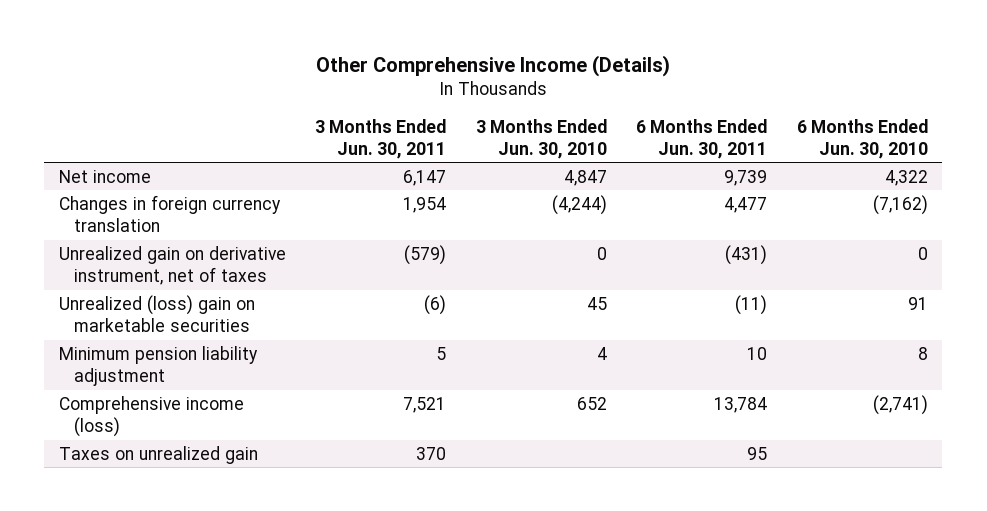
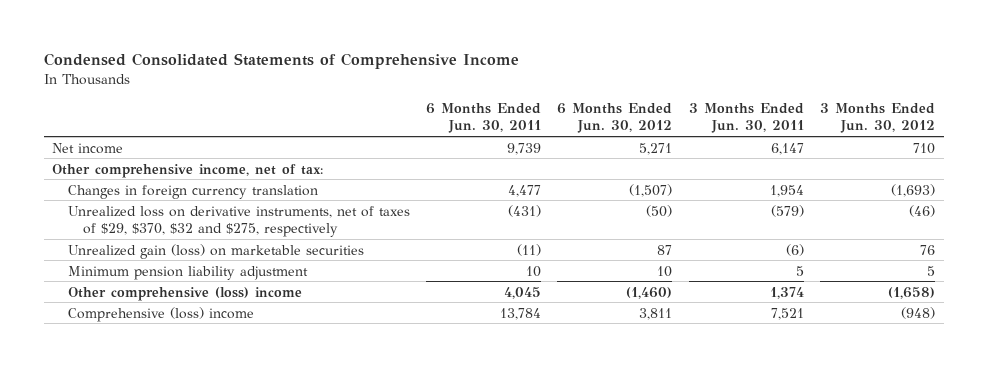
[316,54,671,77] Other Comprehensive Income (Details) -> [43,53,519,70] Condensed Consolidated Statements of Comprehensive Income
[475,118,607,159] 3 Months Ended Jun. 30, 2010 -> none
[796,118,928,159] 6 Months Ended Jun. 30, 2010 -> none
none -> [557,103,673,134] 6 Months Ended Jun. 30, 2012
none -> [820,103,936,134] 3 Months Ended Jun. 30, 2012
none -> [51,163,323,178] Other comprehensive income, net of tax:
[58,245,286,286] Unrealized gain on derivative instrument, net of taxes -> [67,205,410,237] Unrealized loss on derivative instruments, net of taxes of $29, $370, $32 and $275, respectively
[58,294,255,333] Unrealized (loss) gain on marketable securities -> [67,243,364,259] Unrealized gain (loss) on marketable securities
[58,445,258,464] Taxes on unrealized gain -> none
none -> [67,286,302,301] Other comprehensive (loss) income
[58,395,244,438] Comprehensive income (loss) -> [67,306,254,322] Comprehensive (loss) income

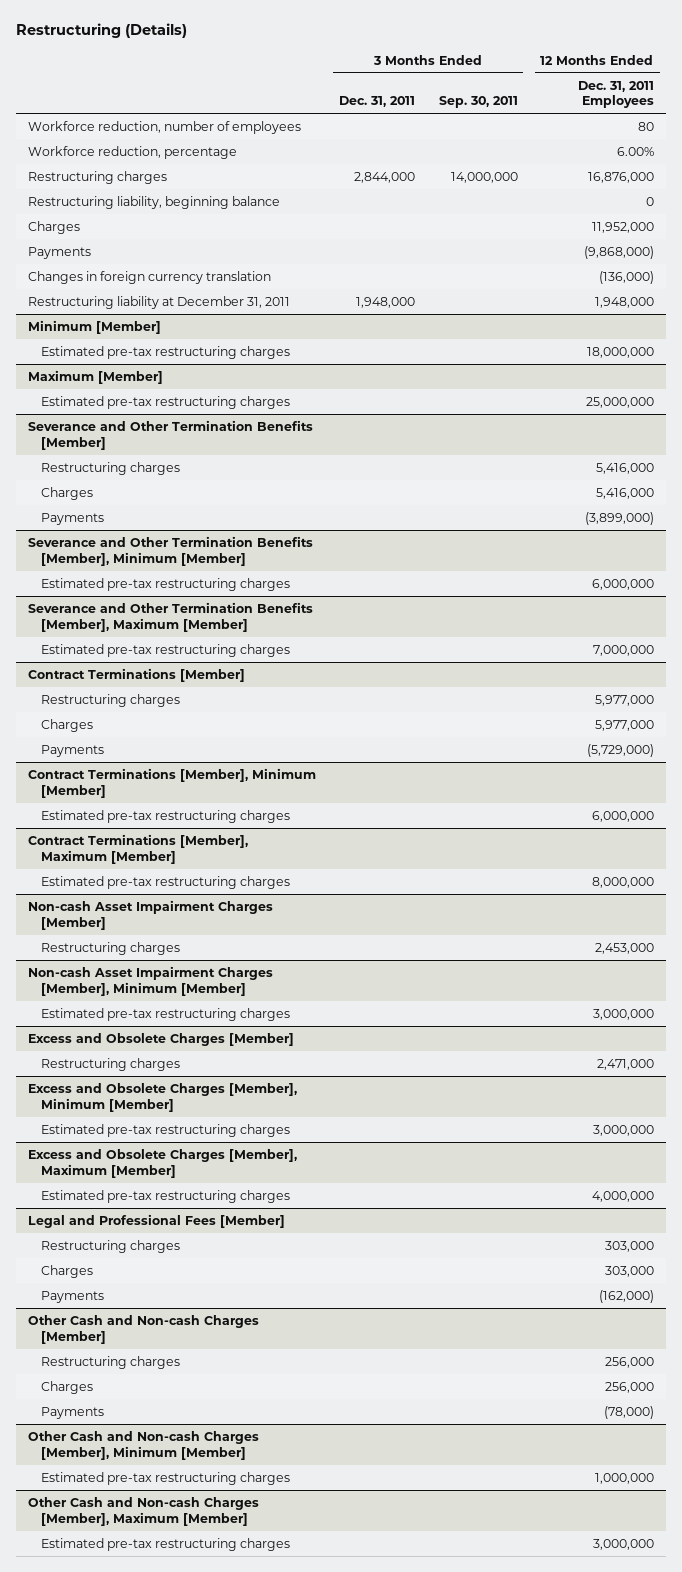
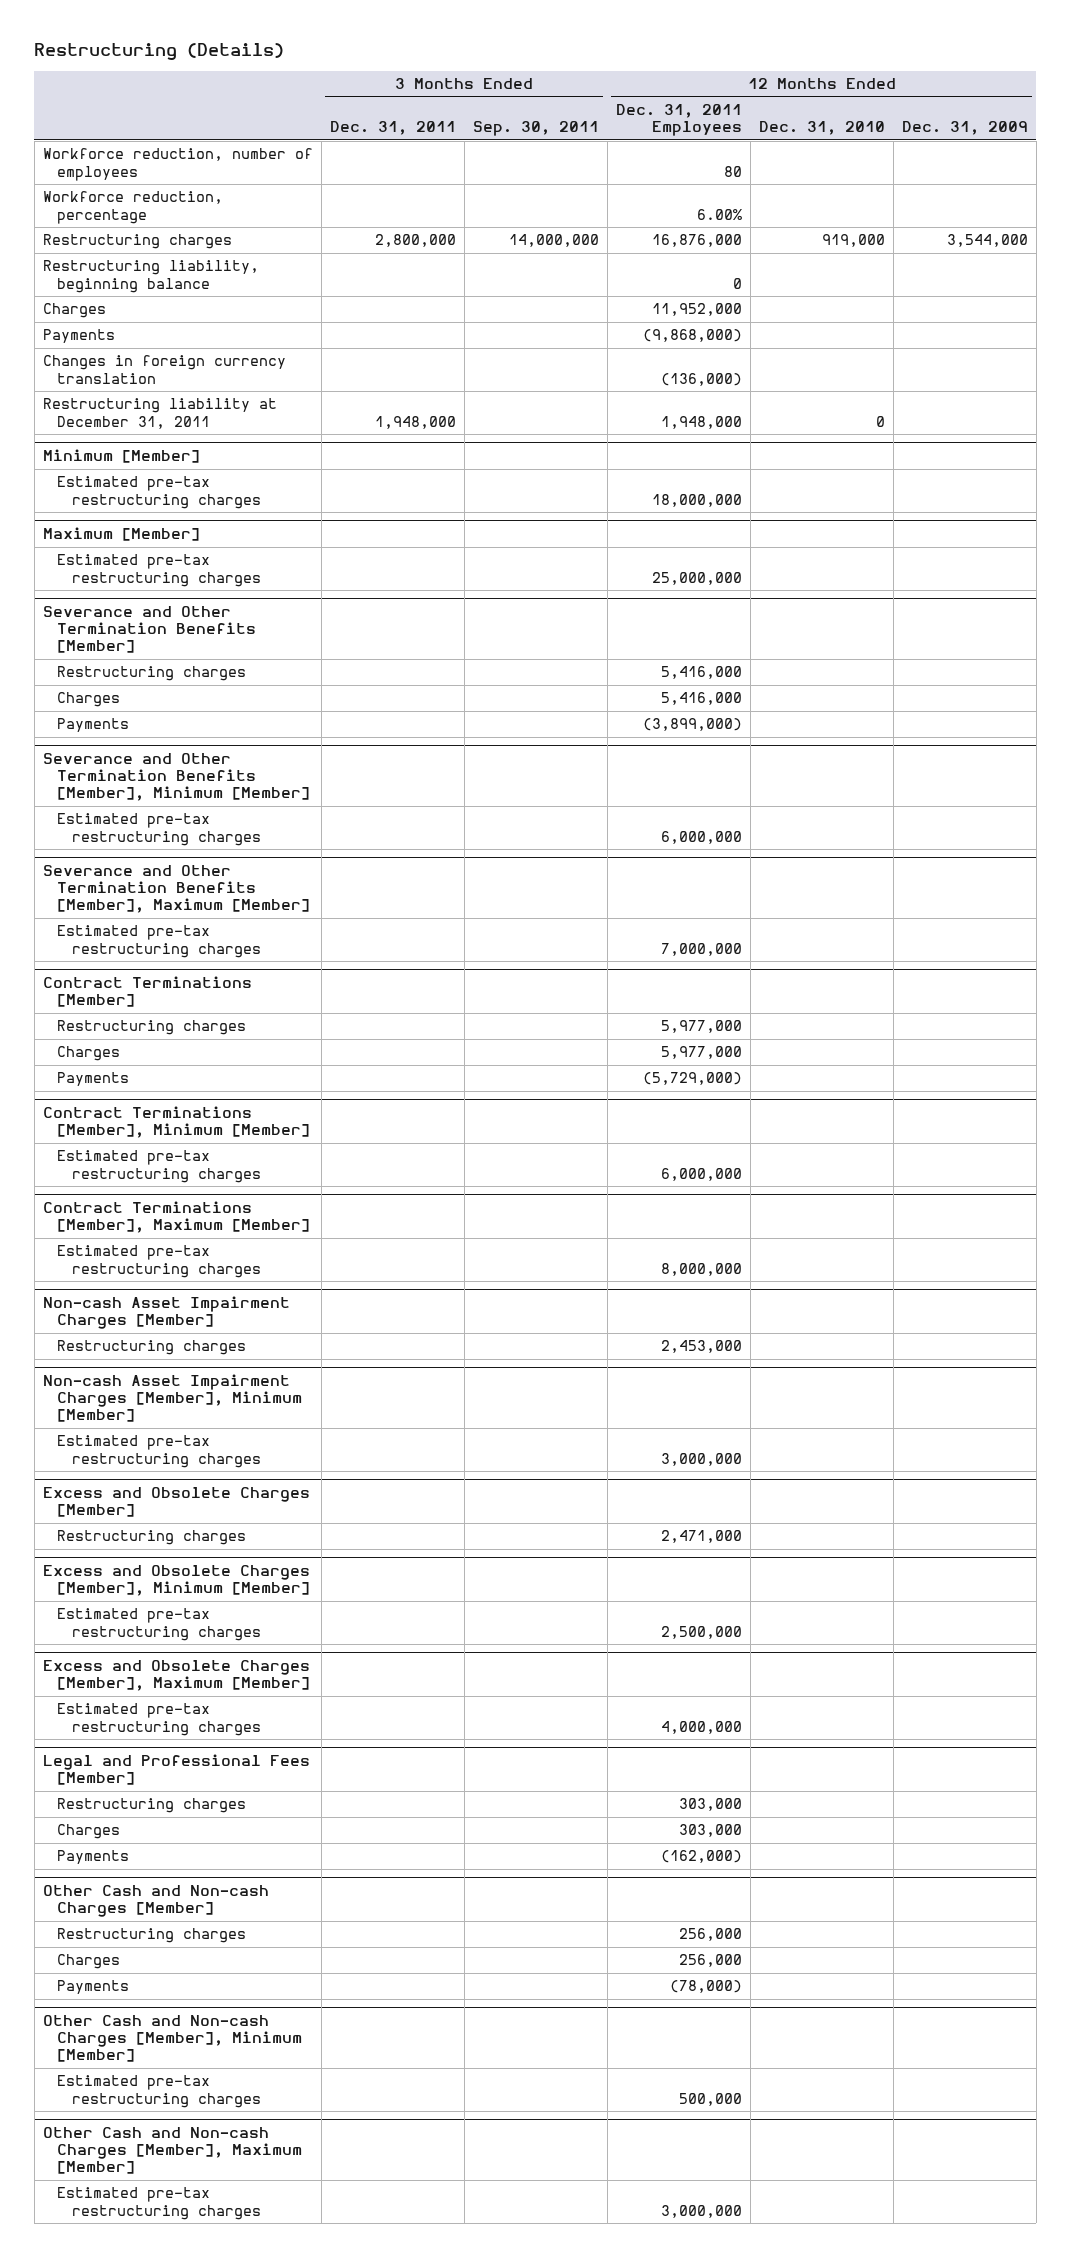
none -> [758,121,885,136] Dec. 31, 2010
none -> [901,121,1028,136] Dec. 31, 2009
[354,171,416,183] 2,844,000 -> [374,234,456,248] 2,800,000
[592,1124,654,1136] 3,000,000 -> [660,1625,742,1639] 2,500,000
[594,1472,654,1484] 1,000,000 -> [678,2092,742,2106] 500,000

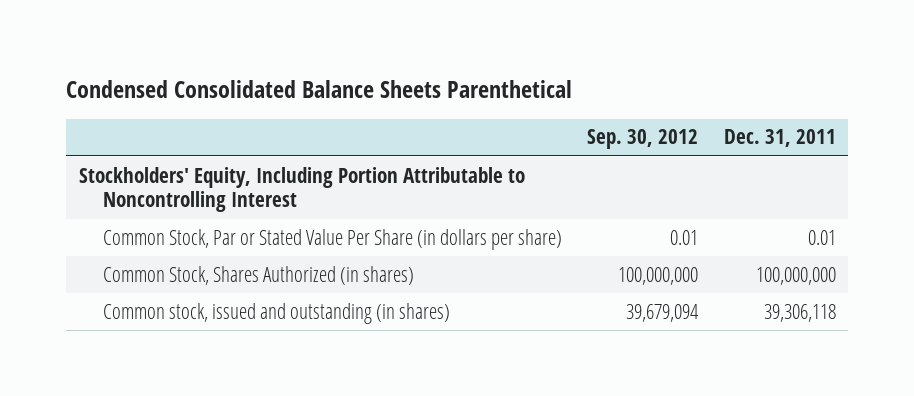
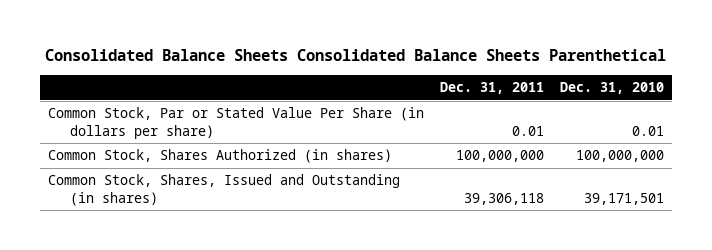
[66,80,573,99] Condensed Consolidated Balance Sheets Parenthetical -> [45,49,667,62] Consolidated Balance Sheets Consolidated Balance Sheets Parenthetical
[587,129,699,150] Sep. 30, 2012 -> none
none -> [559,82,664,95] Dec. 31, 2010
[78,166,525,213] Stockholders' Equity, Including Portion Attributable to Noncontrolling Interest -> none
[102,302,450,324] Common stock, issued and outstanding (in shares) -> [48,174,401,206] Common Stock, Shares, Issued and Outstanding (in shares)

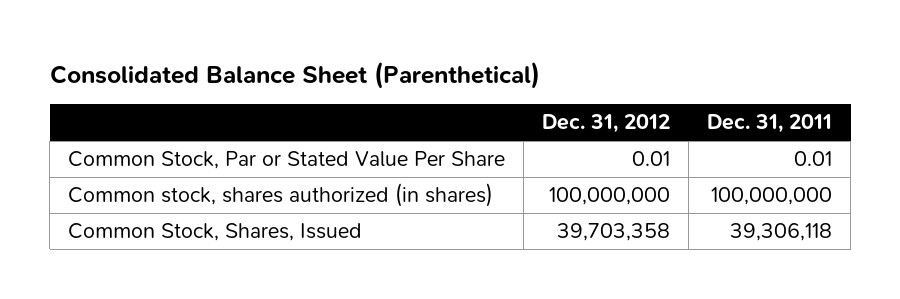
[45,49,667,62] Consolidated Balance Sheets Consolidated Balance Sheets Parenthetical -> [49,60,540,89] Consolidated Balance Sheet (Parenthetical)
[559,82,664,95] Dec. 31, 2010 -> none
none -> [542,114,671,134] Dec. 31, 2012
[48,107,425,139] Common Stock, Par or Stated Value Per Share (in dollars per share) -> [68,151,506,170] Common Stock, Par or Stated Value Per Share
[48,149,393,164] Common Stock, Shares Authorized (in shares) -> [68,183,494,208] Common stock, shares authorized (in shares)
[48,174,401,206] Common Stock, Shares, Issued and Outstanding (in shares) -> [68,223,363,242] Common Stock, Shares, Issued

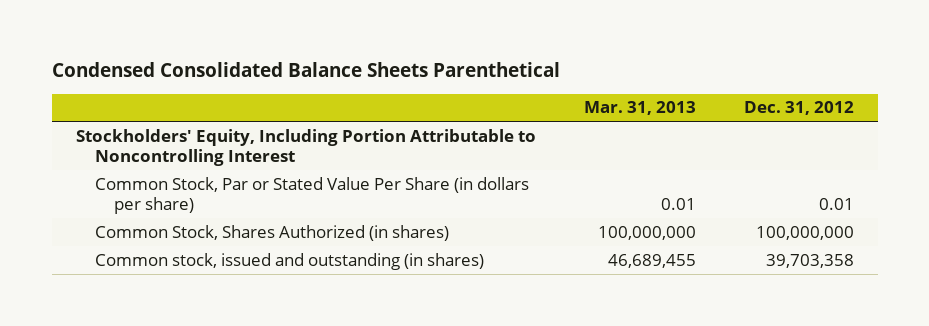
[49,60,540,89] Consolidated Balance Sheet (Parenthetical) -> [51,62,560,78] Condensed Consolidated Balance Sheets Parenthetical
[707,114,833,134] Dec. 31, 2011 -> none
none -> [583,101,696,116] Mar. 31, 2013
none -> [75,128,536,166] Stockholders' Equity, Including Portion Attributable to Noncontrolling Interest
[68,151,506,170] Common Stock, Par or Stated Value Per Share -> [94,176,529,214] Common Stock, Par or Stated Value Per Share (in dollars per share)
[68,183,494,208] Common stock, shares authorized (in shares) -> [94,224,449,241] Common Stock, Shares Authorized (in shares)
[68,223,363,242] Common Stock, Shares, Issued -> [94,252,484,270] Common stock, issued and outstanding (in shares)

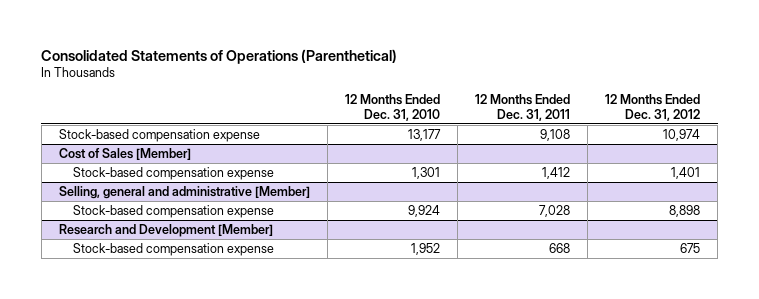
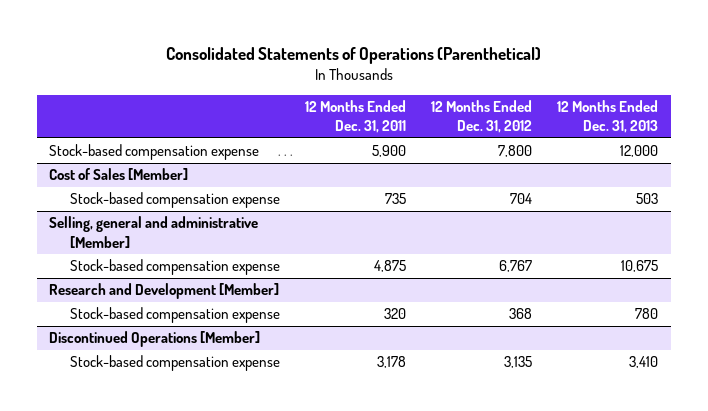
[344,93,440,122] 12 Months Ended Dec. 31, 2010 -> none
none -> [557,100,659,134] 12 Months Ended Dec. 31, 2013
[540,128,571,141] 9,108 -> [372,145,407,158] 5,900
[663,128,701,141] 10,974 -> [498,145,533,158] 7,800
[542,166,571,179] 1,412 -> [385,193,407,205] 735
[671,166,701,179] 1,401 -> [510,193,533,205] 704
[539,204,571,217] 7,028 -> [374,260,407,273] 4,875
[669,204,701,217] 8,898 -> [499,260,533,273] 6,767
[549,242,571,253] 668 -> [384,308,407,320] 320
[680,242,701,253] 675 -> [509,308,533,320] 368
none -> [49,331,261,348] Discontinued Operations [Member]
none -> [70,355,281,372] Stock-based compensation expense

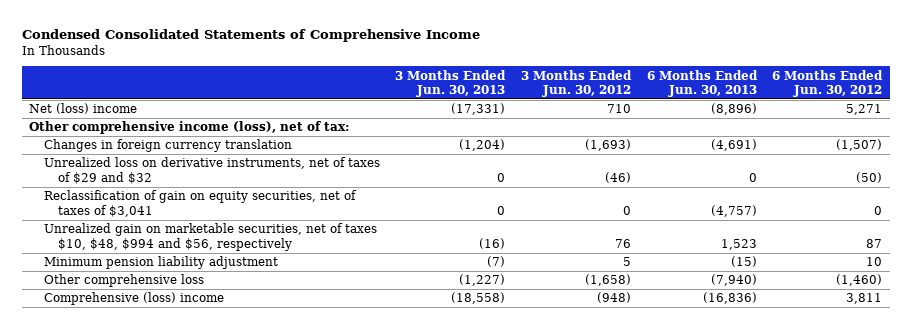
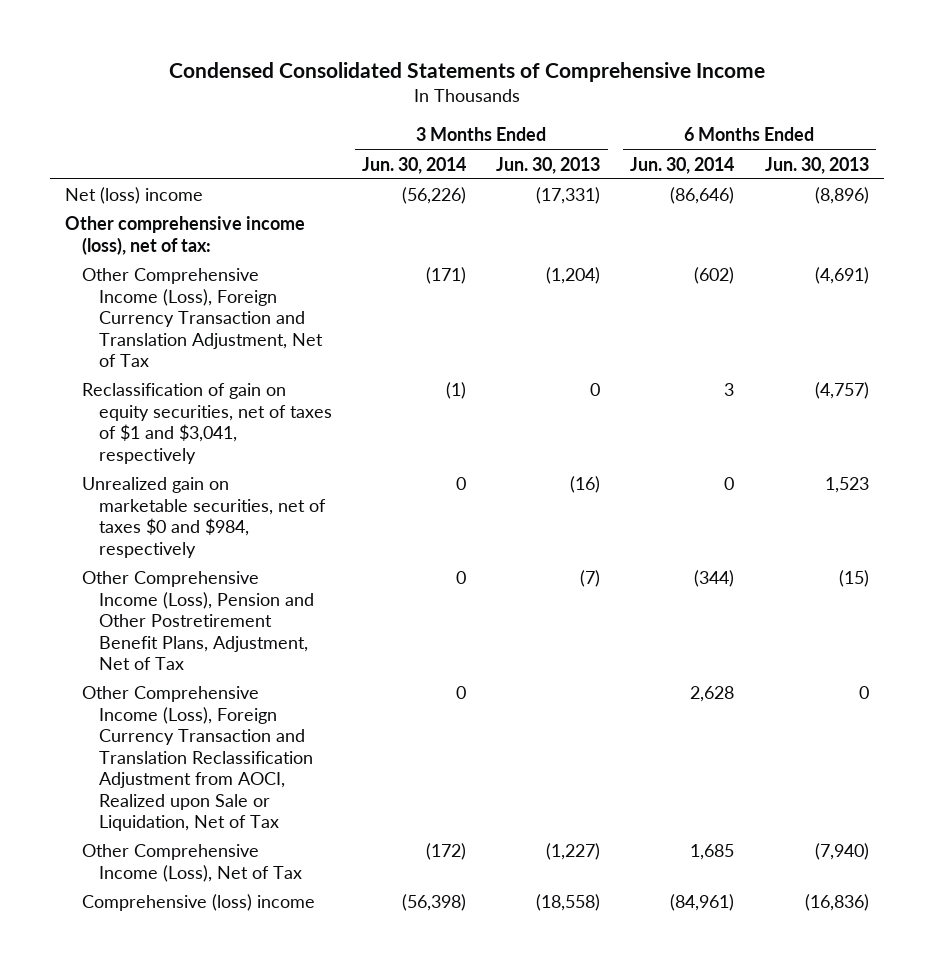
[521,69,633,97] 3 Months Ended Jun. 30, 2012 -> none
[772,69,884,97] 6 Months Ended Jun. 30, 2012 -> none
none -> [362,156,467,174] Jun. 30, 2014
none -> [630,156,735,174] Jun. 30, 2014
[43,157,380,184] Unrealized loss on derivative instruments, net of taxes of $29 and $32 -> none
[43,139,292,153] Changes in foreign currency translation -> [82,268,324,368] Other Comprehensive Income (Loss), Foreign Currency Transaction and Translation Adjustment, Net of Tax
[43,190,357,217] Reclassification of gain on equity securities, net of taxes of $3,041 -> [82,383,333,464] Reclassification of gain on equity securities, net of taxes of $1 and $3,041, respectively
[43,223,377,251] Unrealized gain on marketable securities, net of taxes $10, $48, $994 and $56, respectively -> [82,477,327,558] Unrealized gain on marketable securities, net of taxes $0 and $984, respectively
[43,256,278,270] Minimum pension liability adjustment -> [82,571,315,671] Other Comprehensive Income (Loss), Pension and Other Postretirement Benefit Plans, Adjustment, Net of Tax
none -> [82,686,314,832] Other Comprehensive Income (Loss), Foreign Currency Transaction and Translation Reclassification Adjustment from AOCI, Realized upon Sale or Liquidation, Net of Tax
[43,274,204,288] Other comprehensive loss -> [82,844,303,882] Other Comprehensive Income (Loss), Net of Tax

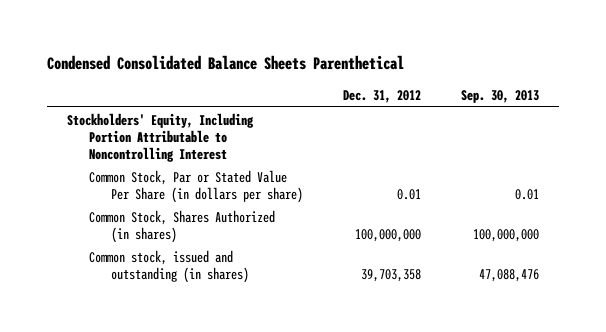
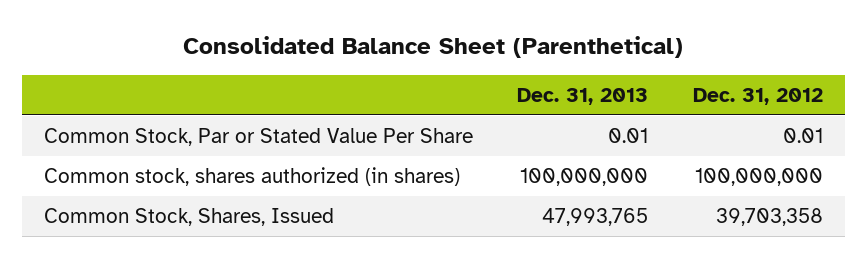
[47,55,405,71] Condensed Consolidated Balance Sheets Parenthetical -> [183,36,684,59] Consolidated Balance Sheet (Parenthetical)
[461,89,540,103] Sep. 30, 2013 -> none
none -> [517,88,649,106] Dec. 31, 2013
[67,112,255,162] Stockholders' Equity, Including Portion Attributable to Noncontrolling Interest -> none
[88,169,303,203] Common Stock, Par or Stated Value Per Share (in dollars per share) -> [44,127,474,146] Common Stock, Par or Stated Value Per Share
[88,209,275,243] Common Stock, Shares Authorized (in shares) -> [44,166,461,186] Common stock, shares authorized (in shares)
[88,249,249,283] Common stock, issued and outstanding (in shares) -> [44,207,335,226] Common Stock, Shares, Issued

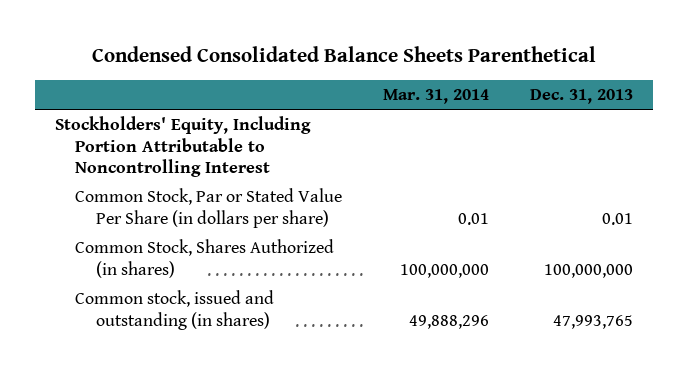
[183,36,684,59] Consolidated Balance Sheet (Parenthetical) -> [91,46,596,63] Condensed Consolidated Balance Sheets Parenthetical
[692,88,823,106] Dec. 31, 2012 -> none
none -> [383,89,490,105] Mar. 31, 2014
none -> [55,116,312,178] Stockholders' Equity, Including Portion Attributable to Noncontrolling Interest
[44,127,474,146] Common Stock, Par or Stated Value Per Share -> [75,188,343,228] Common Stock, Par or Stated Value Per Share (in dollars per share)
[44,166,461,186] Common stock, shares authorized (in shares) -> [75,239,335,278] Common Stock, Shares Authorized (in shares)
[44,207,335,226] Common Stock, Shares, Issued -> [75,290,275,330] Common stock, issued and outstanding (in shares)

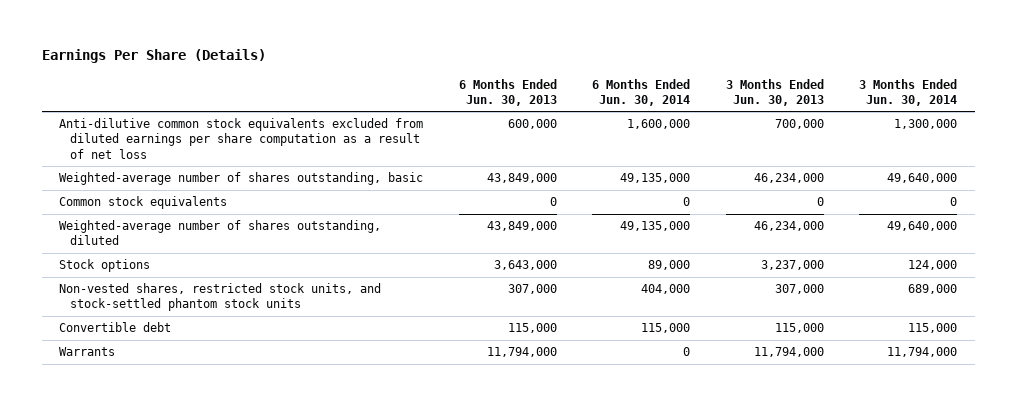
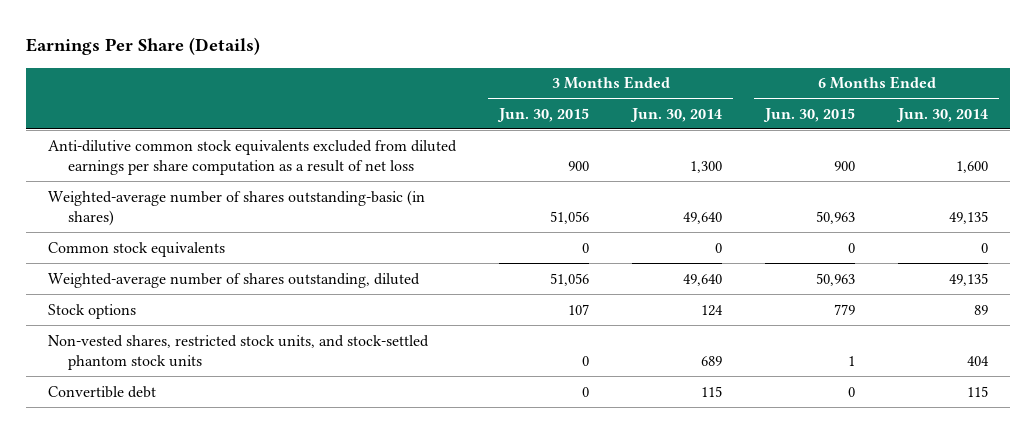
[458,78,557,106] 6 Months Ended Jun. 30, 2013 -> none
[725,78,824,106] 3 Months Ended Jun. 30, 2013 -> none
none -> [496,107,589,122] Jun. 30, 2015
none -> [763,107,856,122] Jun. 30, 2015
[627,119,691,130] 1,600,000 -> [956,160,989,173] 1,600
[894,119,958,130] 1,300,000 -> [690,160,723,173] 1,300
[59,172,424,186] Weighted-average number of shares outstanding, basic -> [47,189,425,226] Weighted-average number of shares outstanding-basic (in shares)
[620,173,691,184] 49,135,000 -> [949,210,989,224] 49,135
[887,173,958,184] 49,640,000 -> [683,211,723,224] 49,640
[59,347,116,357] Warrants -> none
[620,221,691,232] 49,135,000 -> [949,272,989,286] 49,135
[887,221,958,232] 49,640,000 -> [683,273,723,286] 49,640
[648,260,691,271] 89,000 -> [974,304,989,315] 89
[908,260,958,271] 124,000 -> [701,304,724,316] 124
[641,284,691,295] 404,000 -> [967,355,990,366] 404
[908,284,958,295] 689,000 -> [701,355,723,366] 689
[641,323,691,334] 115,000 -> [967,385,989,397] 115
[908,323,958,334] 115,000 -> [701,385,723,397] 115

